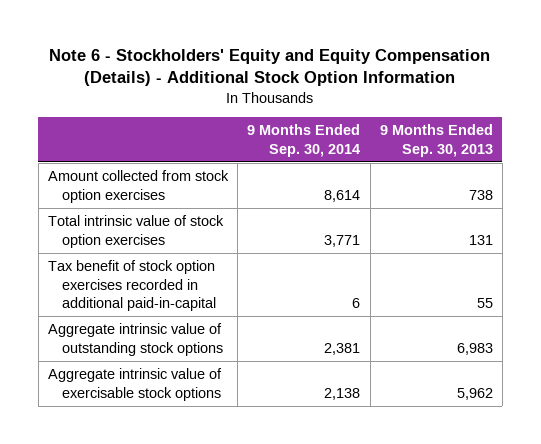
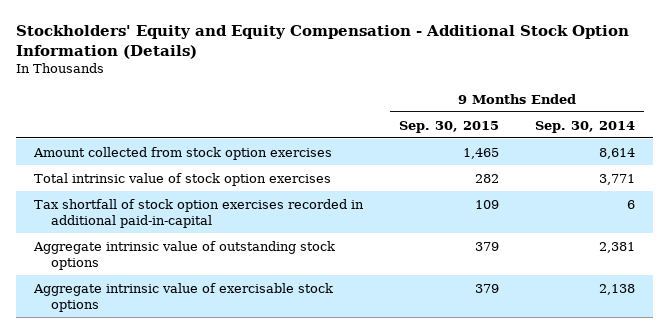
[49,48,491,87] Note 6 - Stockholders' Equity and Equity Compensation (Details) - Additional Stock Option Information -> [16,25,630,59] Stockholders' Equity and Equity Compensation - Additional Stock Option Information (Details)
[379,124,493,158] 9 Months Ended Sep. 30, 2013 -> none
none -> [399,120,500,133] Sep. 30, 2015
[48,259,216,312] Tax benefit of stock option exercises recorded in additional paid-in-capital -> [34,198,365,228] Tax shortfall of stock option exercises recorded in additional paid-in-capital

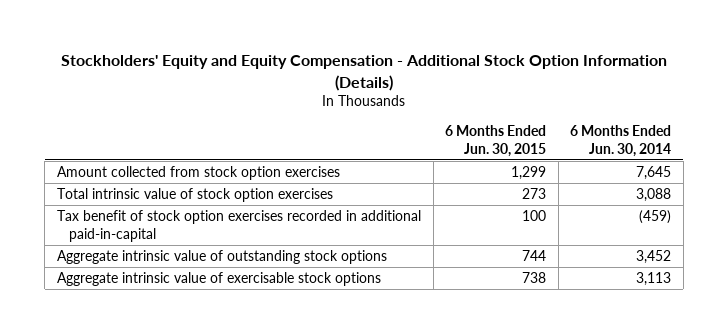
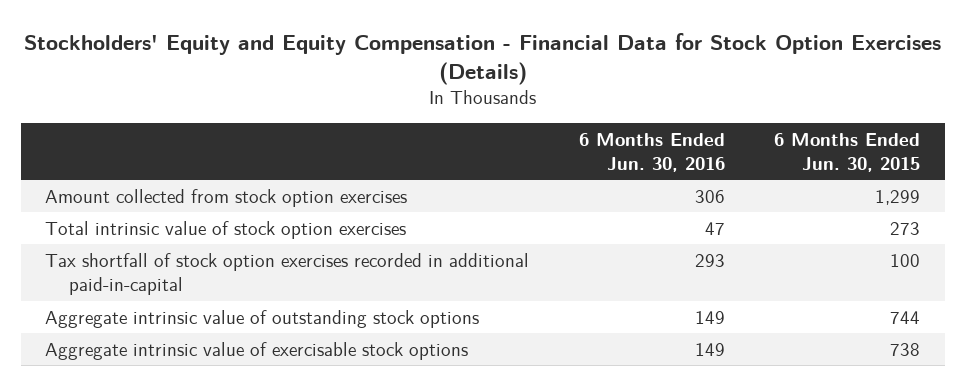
[61,55,668,91] Stockholders' Equity and Equity Compensation - Additional Stock Option Information (Details) -> [23,32,941,85] Stockholders' Equity and Equity Compensation - Financial Data for Stock Option Exercises (Details)
[570,125,672,157] 6 Months Ended Jun. 30, 2014 -> none
none -> [578,132,725,172] 6 Months Ended Jun. 30, 2016
[56,209,421,242] Tax benefit of stock option exercises recorded in additional paid-in-capital -> [45,252,530,295] Tax shortfall of stock option exercises recorded in additional paid-in-capital

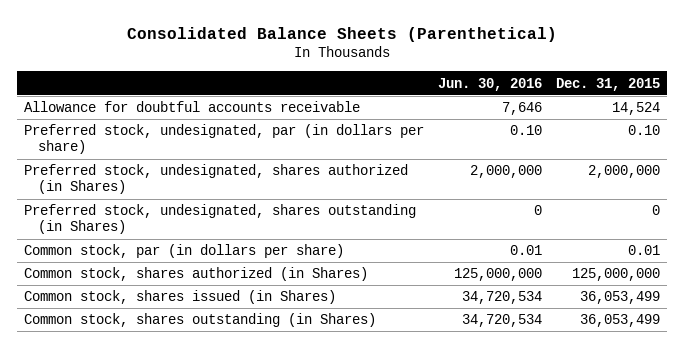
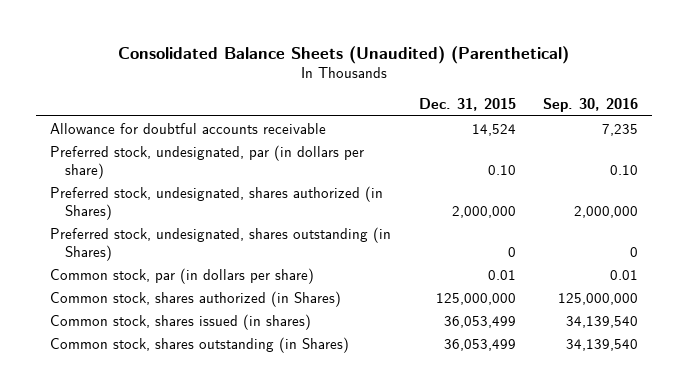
[127,26,558,42] Consolidated Balance Sheets (Parenthetical) -> [118,45,570,64] Consolidated Balance Sheets (Unaudited) (Parenthetical)
[438,77,543,91] Jun. 30, 2016 -> none
none -> [542,98,638,113] Sep. 30, 2016
[24,290,337,305] Common stock, shares issued (in Shares) -> [50,313,312,330] Common stock, shares issued (in shares)

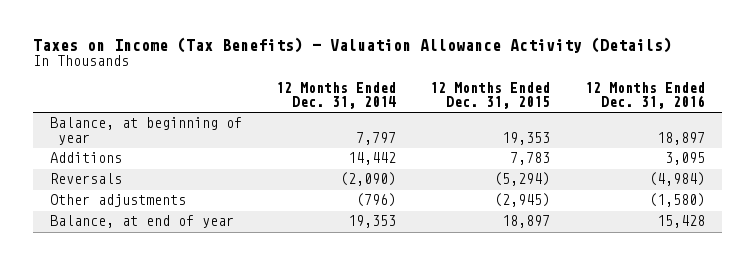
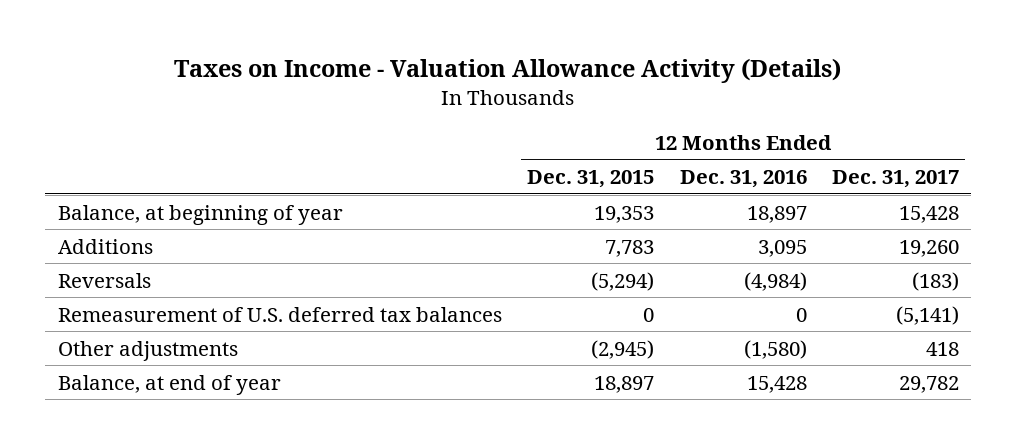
[33,36,673,53] Taxes on Income (Tax Benefits) - Valuation Allowance Activity (Details) -> [174,58,842,84] Taxes on Income - Valuation Allowance Activity (Details)
[276,82,397,110] 12 Months Ended Dec. 31, 2014 -> none
none -> [831,170,959,189] Dec. 31, 2017
none -> [58,306,503,322] Remeasurement of U.S. deferred tax balances

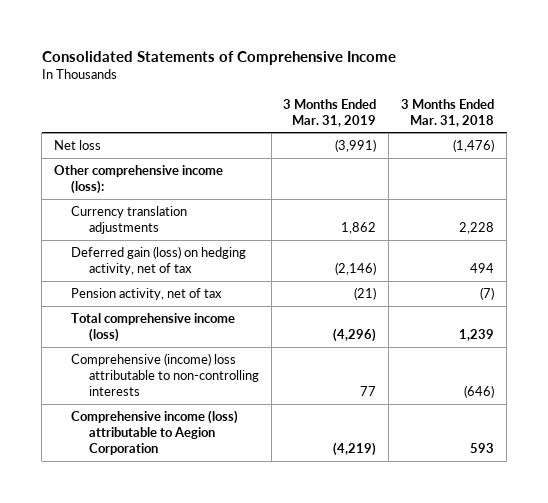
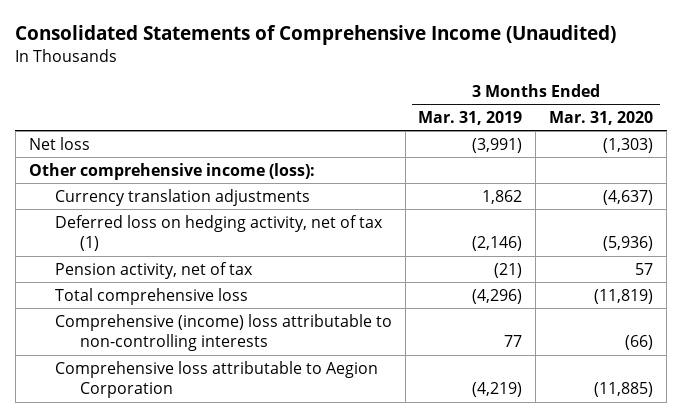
[41,50,396,65] Consolidated Statements of Comprehensive Income -> [15,25,617,46] Consolidated Statements of Comprehensive Income (Unaudited)
[401,98,495,127] 3 Months Ended Mar. 31, 2018 -> none
none -> [549,110,654,125] Mar. 31, 2020
[71,245,247,275] Deferred gain (loss) on hedging activity, net of tax -> [54,214,383,252] Deferred loss on hedging activity, net of tax (1)
[71,312,236,342] Total comprehensive income (loss) -> [54,287,248,305] Total comprehensive loss
[71,409,239,455] Comprehensive income (loss) attributable to Aegion Corporation -> [54,360,378,399] Comprehensive loss attributable to Aegion Corporation

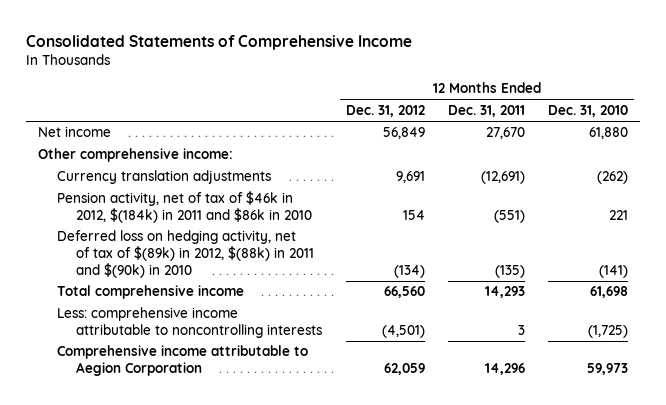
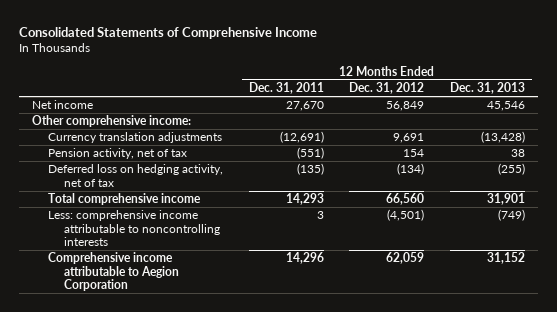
[548,104,629,117] Dec. 31, 2010 -> none
none -> [450,82,526,95] Dec. 31, 2013
[56,191,313,224] Pension activity, net of tax of $46k in 2012, $(184k) in 2011 and $86k in 2010 -> [48,148,188,160] Pension activity, net of tax
[56,230,315,279] Deferred loss on hedging activity, net of tax of $(89k) in 2012, $(88k) in 2011 and $(90k) in 2010 -> [48,164,224,187] Deferred loss on hedging activity, net of tax

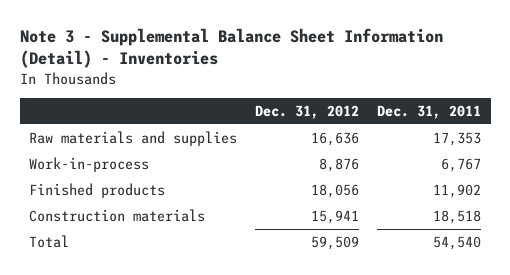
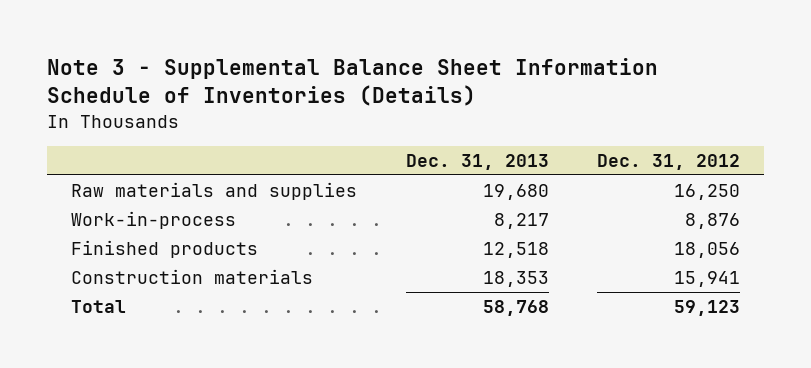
[19,28,443,69] Note 3 - Supplemental Balance Sheet Information (Detail) - Inventories -> [47,58,659,107] Note 3 - Supplemental Balance Sheet Information Schedule of Inventories (Details)
[377,105,482,120] Dec. 31, 2011 -> none
none -> [405,153,549,170] Dec. 31, 2013
[311,131,360,146] 16,636 -> [673,184,740,201] 16,250
[311,235,360,250] 59,509 -> [673,300,740,317] 59,123

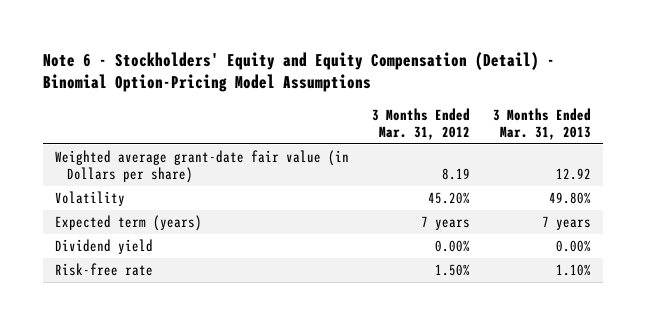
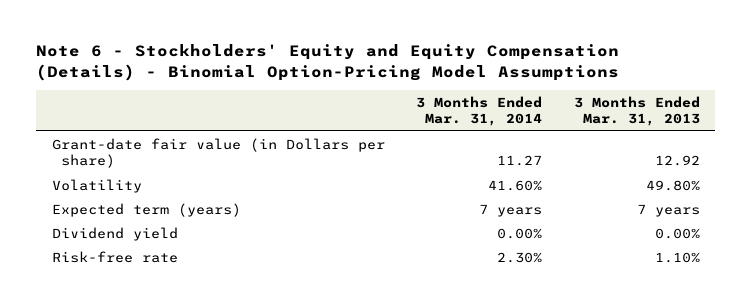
[42,51,555,93] Note 6 - Stockholders' Equity and Equity Compensation (Detail) - Binomial Option-Pricing Model Assumptions -> [36,44,620,81] Note 6 - Stockholders' Equity and Equity Compensation (Details) - Binomial Option-Pricing Model Assumptions
[371,107,470,140] 3 Months Ended Mar. 31, 2012 -> none
none -> [416,95,543,127] 3 Months Ended Mar. 31, 2014
[54,150,349,184] Weighted average grant-date fair value (in Dollars per share) -> [51,137,385,169] Grant-date fair value (in Dollars per share)

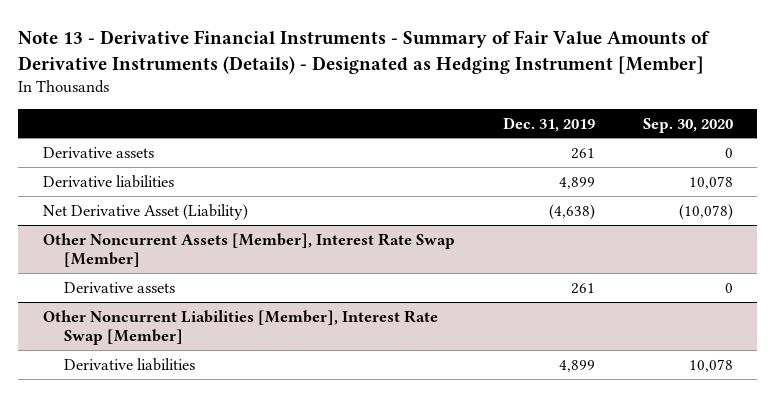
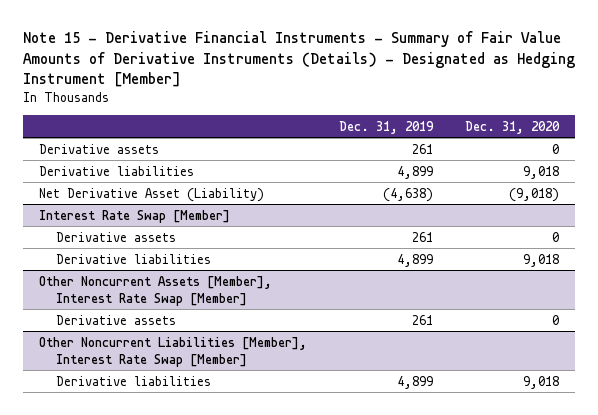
[18,30,711,74] Note 13 - Derivative Financial Instruments - Summary of Fair Value Amounts of Derivative Instruments (Details) - Designated as Hedging Instrument [Member] -> [22,31,575,88] Note 15 - Derivative Financial Instruments - Summary of Fair Value Amounts of Derivative Instruments (Details) - Designated as Hedging Instrument [Member]
[643,117,734,133] Sep. 30, 2020 -> none
none -> [465,120,561,134] Dec. 31, 2020
none -> [38,209,230,223] Interest Rate Swap [Member]
none -> [55,231,176,242] Derivative assets
none -> [55,253,211,264] Derivative liabilities

